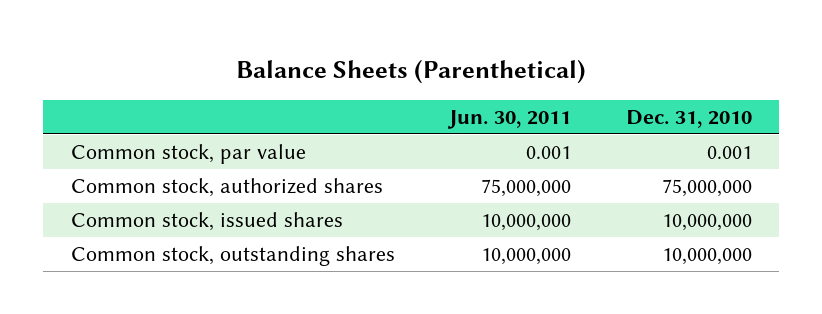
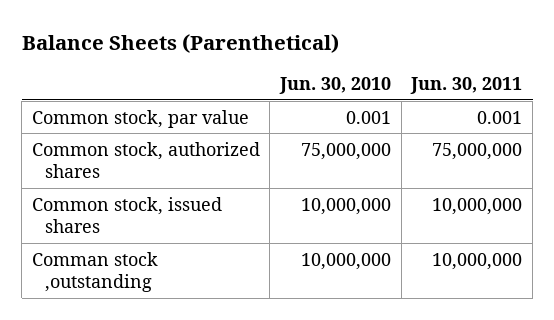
[625,109,752,128] Dec. 31, 2010 -> none
none -> [279,77,392,95] Jun. 30, 2010
[70,246,395,267] Common stock, outstanding shares -> [31,251,158,292] Comman stock ,outstanding

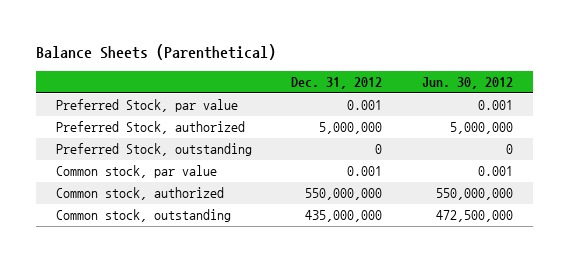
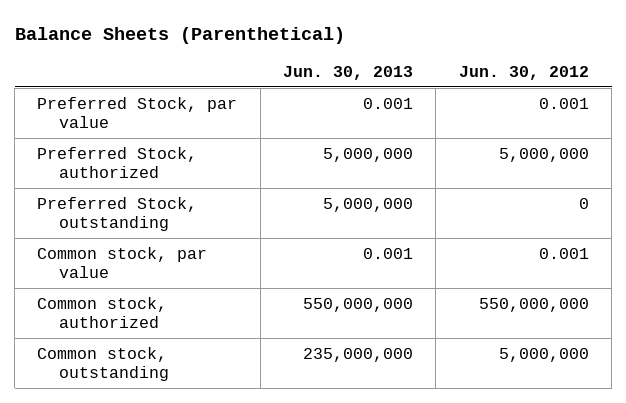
[291,77,383,90] Dec. 31, 2012 -> none
none -> [283,65,414,80] Jun. 30, 2013
[436,210,514,223] 472,500,000 -> [498,347,589,362] 5,000,000

